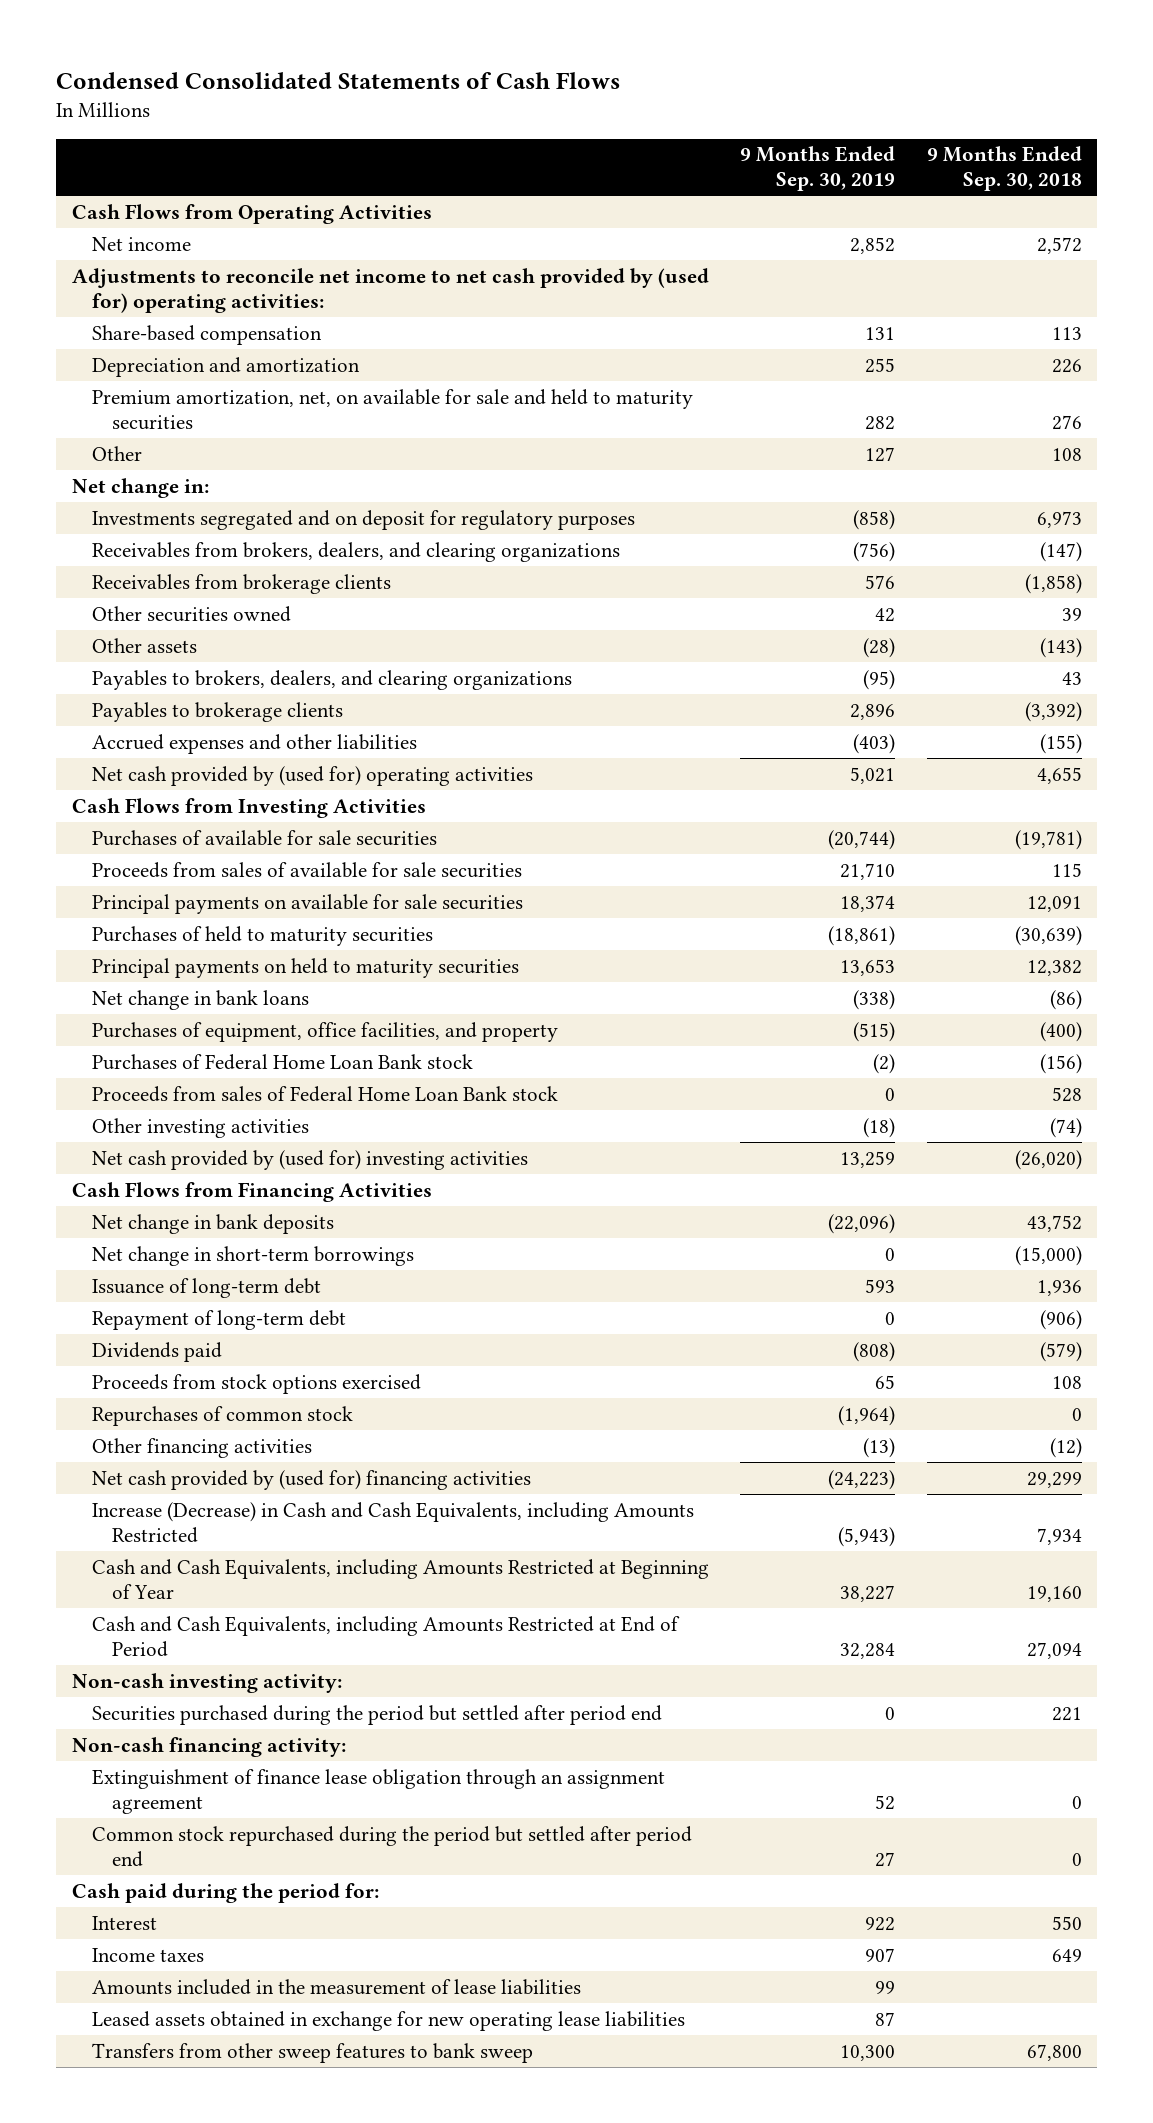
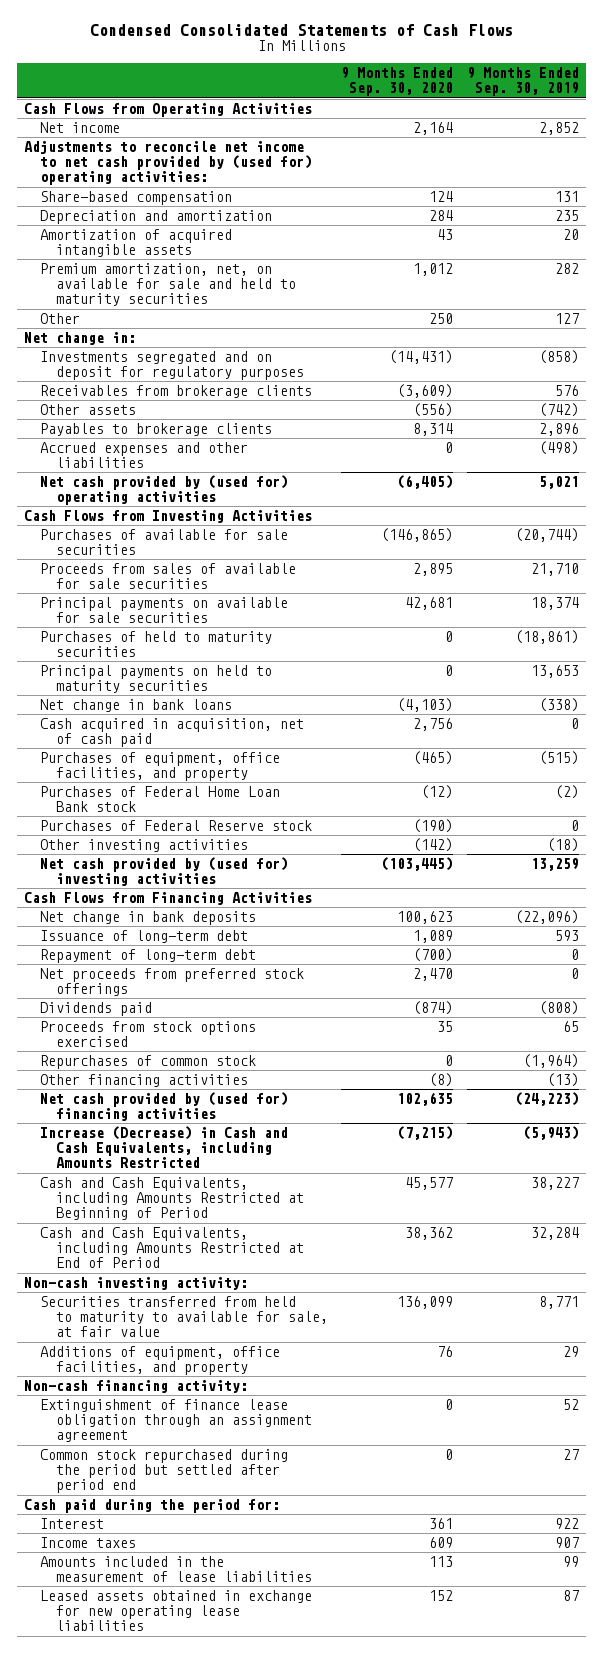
[926,146,1082,192] 9 Months Ended Sep. 30, 2018 -> none
none -> [341,67,454,97] 9 Months Ended Sep. 30, 2020
[865,357,896,373] 255 -> [555,210,580,222] 235
none -> [39,229,232,258] Amortization of acquired intangible assets
[91,541,620,562] Receivables from brokers, dealers, and clearing organizations -> none
[91,605,291,622] Other securities owned -> none
[91,669,572,690] Payables to brokers, dealers, and clearing organizations -> none
[863,637,896,658] (28) -> [539,403,580,418] (742)
[853,733,896,754] (403) -> [539,441,580,456] (498)
none -> [39,718,304,748] Cash acquired in acquisition, net of cash paid
[91,1085,558,1102] Proceeds from sales of Federal Home Loan Bank stock -> none
none -> [39,820,312,832] Purchases of Federal Reserve stock
[91,1245,414,1266] Net change in short-term borrowings -> none
none -> [39,968,304,997] Net proceeds from preferred stock offerings
[91,1558,709,1599] Cash and Cash Equivalents, including Amounts Restricted at Beginning of Year -> [39,1177,304,1221] Cash and Cash Equivalents, including Amounts Restricted at Beginning of Period
[91,1704,662,1725] Securities purchased during the period but settled after period end -> none
none -> [39,1296,328,1338] Securities transferred from held to maturity to available for sale, at fair value
none -> [39,1346,280,1376] Additions of equipment, office facilities, and property
[91,2042,533,2063] Transfers from other sweep features to bank sweep -> none

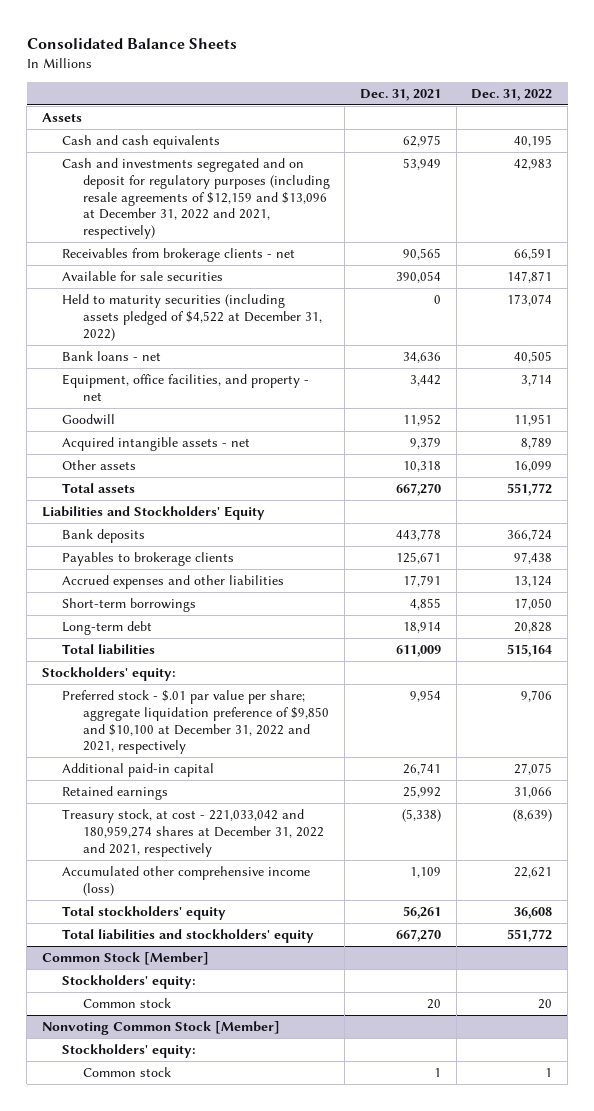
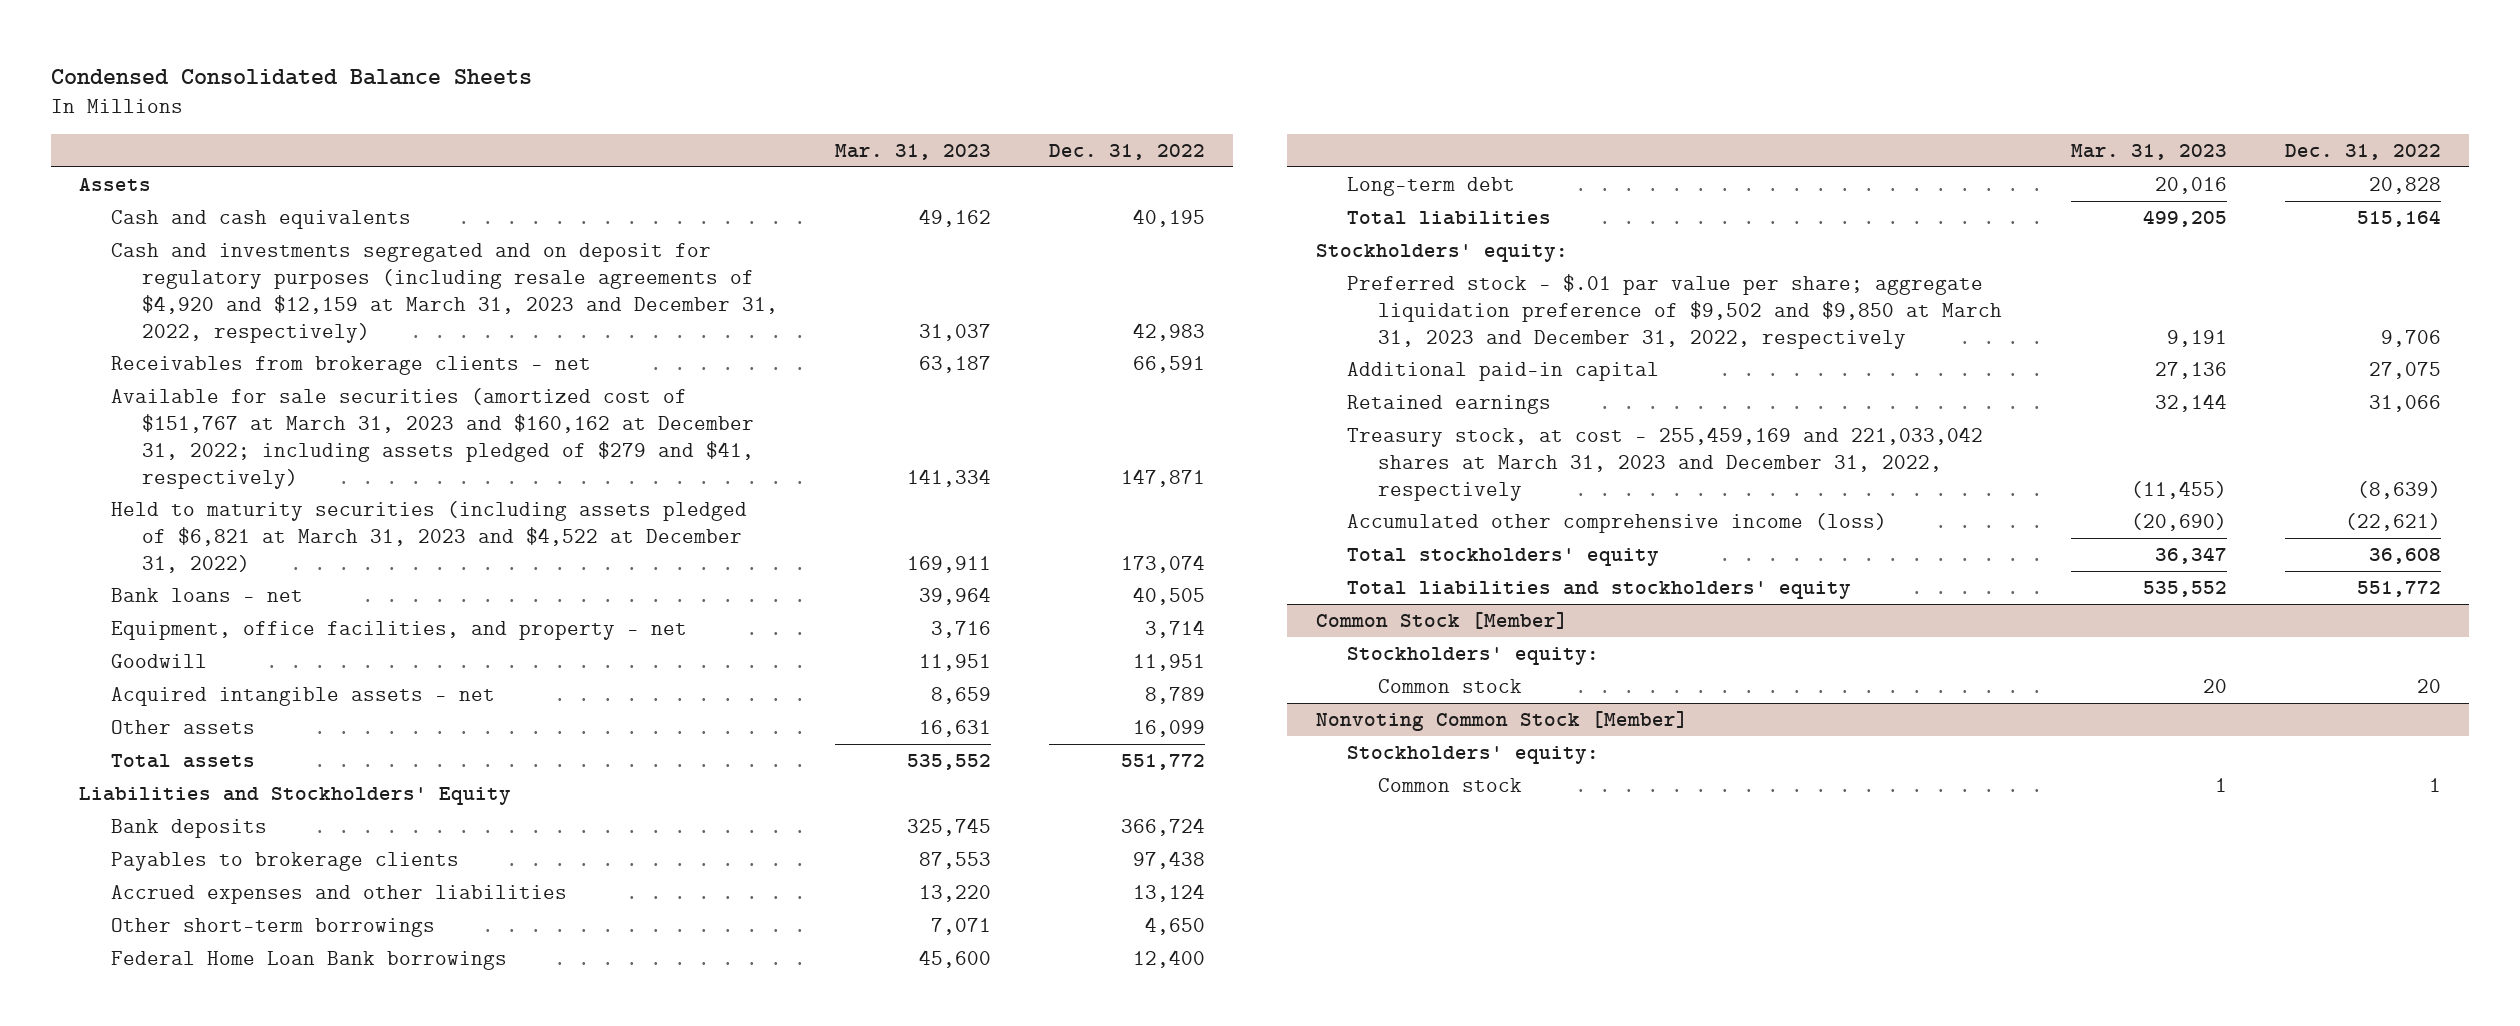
[26,37,237,49] Consolidated Balance Sheets -> [50,68,532,85] Condensed Consolidated Balance Sheets
[360,88,442,101] Dec. 31, 2021 -> none
none -> [835,144,992,161] Mar. 31, 2023
[62,158,330,240] Cash and investments segregated and on deposit for regulatory purposes (including resale agreements of $12,159 and $13,096 at December 31, 2022 and 2021, respectively) -> [110,242,778,343] Cash and investments segregated and on deposit for regulatory purposes (including resale agreements of $4,920 and $12,159 at March 31, 2023 and December 31, 2022, respectively)
[62,271,224,282] Available for sale securities -> [110,387,754,489] Available for sale securities (amortized cost of $151,767 at March 31, 2023 and $160,162 at December 31, 2022; including assets pledged of $279 and $41, respectively)
[62,294,322,341] Held to maturity securities (including assets pledged of $4,522 at December 31, 2022) -> [110,500,747,573] Held to maturity securities (including assets pledged of $6,821 at March 31, 2023 and $4,522 at December 31, 2022)
[62,598,197,613] Short-term borrowings -> [110,917,435,937] Other short-term borrowings
[514,598,553,611] 17,050 -> [1144,916,1205,935] 4,650
none -> [110,950,507,970] Federal Home Loan Bank borrowings
[62,690,329,755] Preferred stock - $.01 par value per share; aggregate liquidation preference of $9,850 and $10,100 at December 31, 2022 and 2021, respectively -> [1346,273,2002,349] Preferred stock - $.01 par value per share; aggregate liquidation preference of $9,502 and $9,850 at March 31, 2023 and December 31, 2022, respectively
[62,809,324,857] Treasury stock, at cost - 221,033,042 and 180,959,274 shares at December 31, 2022 and 2021, respectively -> [1346,426,1983,501] Treasury stock, at cost - 255,459,169 and 221,033,042 shares at March 31, 2023 and December 31, 2022, respectively
[514,867,553,879] 22,621 -> [2344,512,2441,531] (22,621)

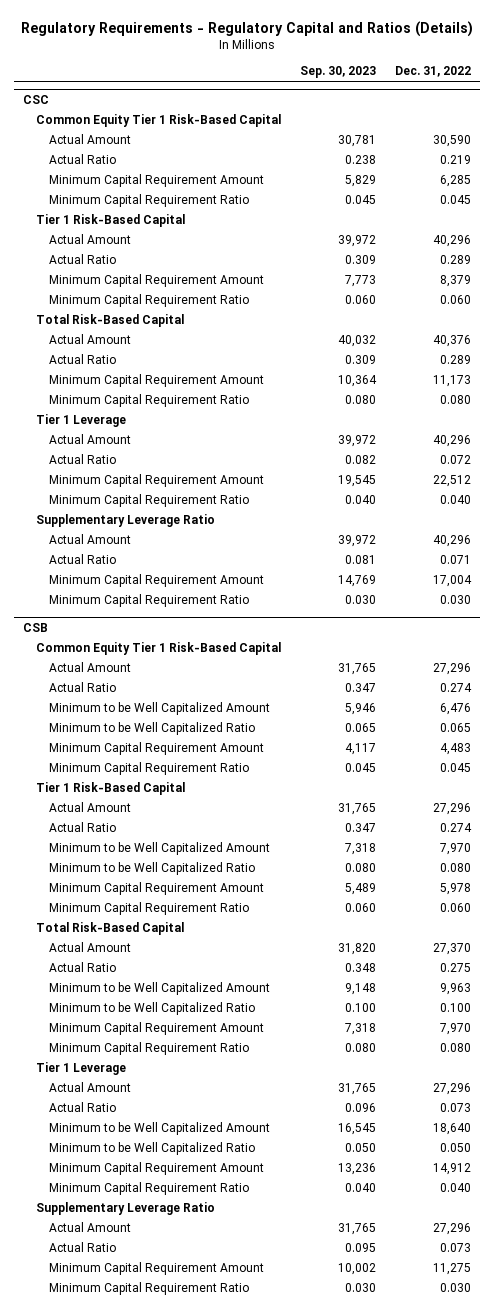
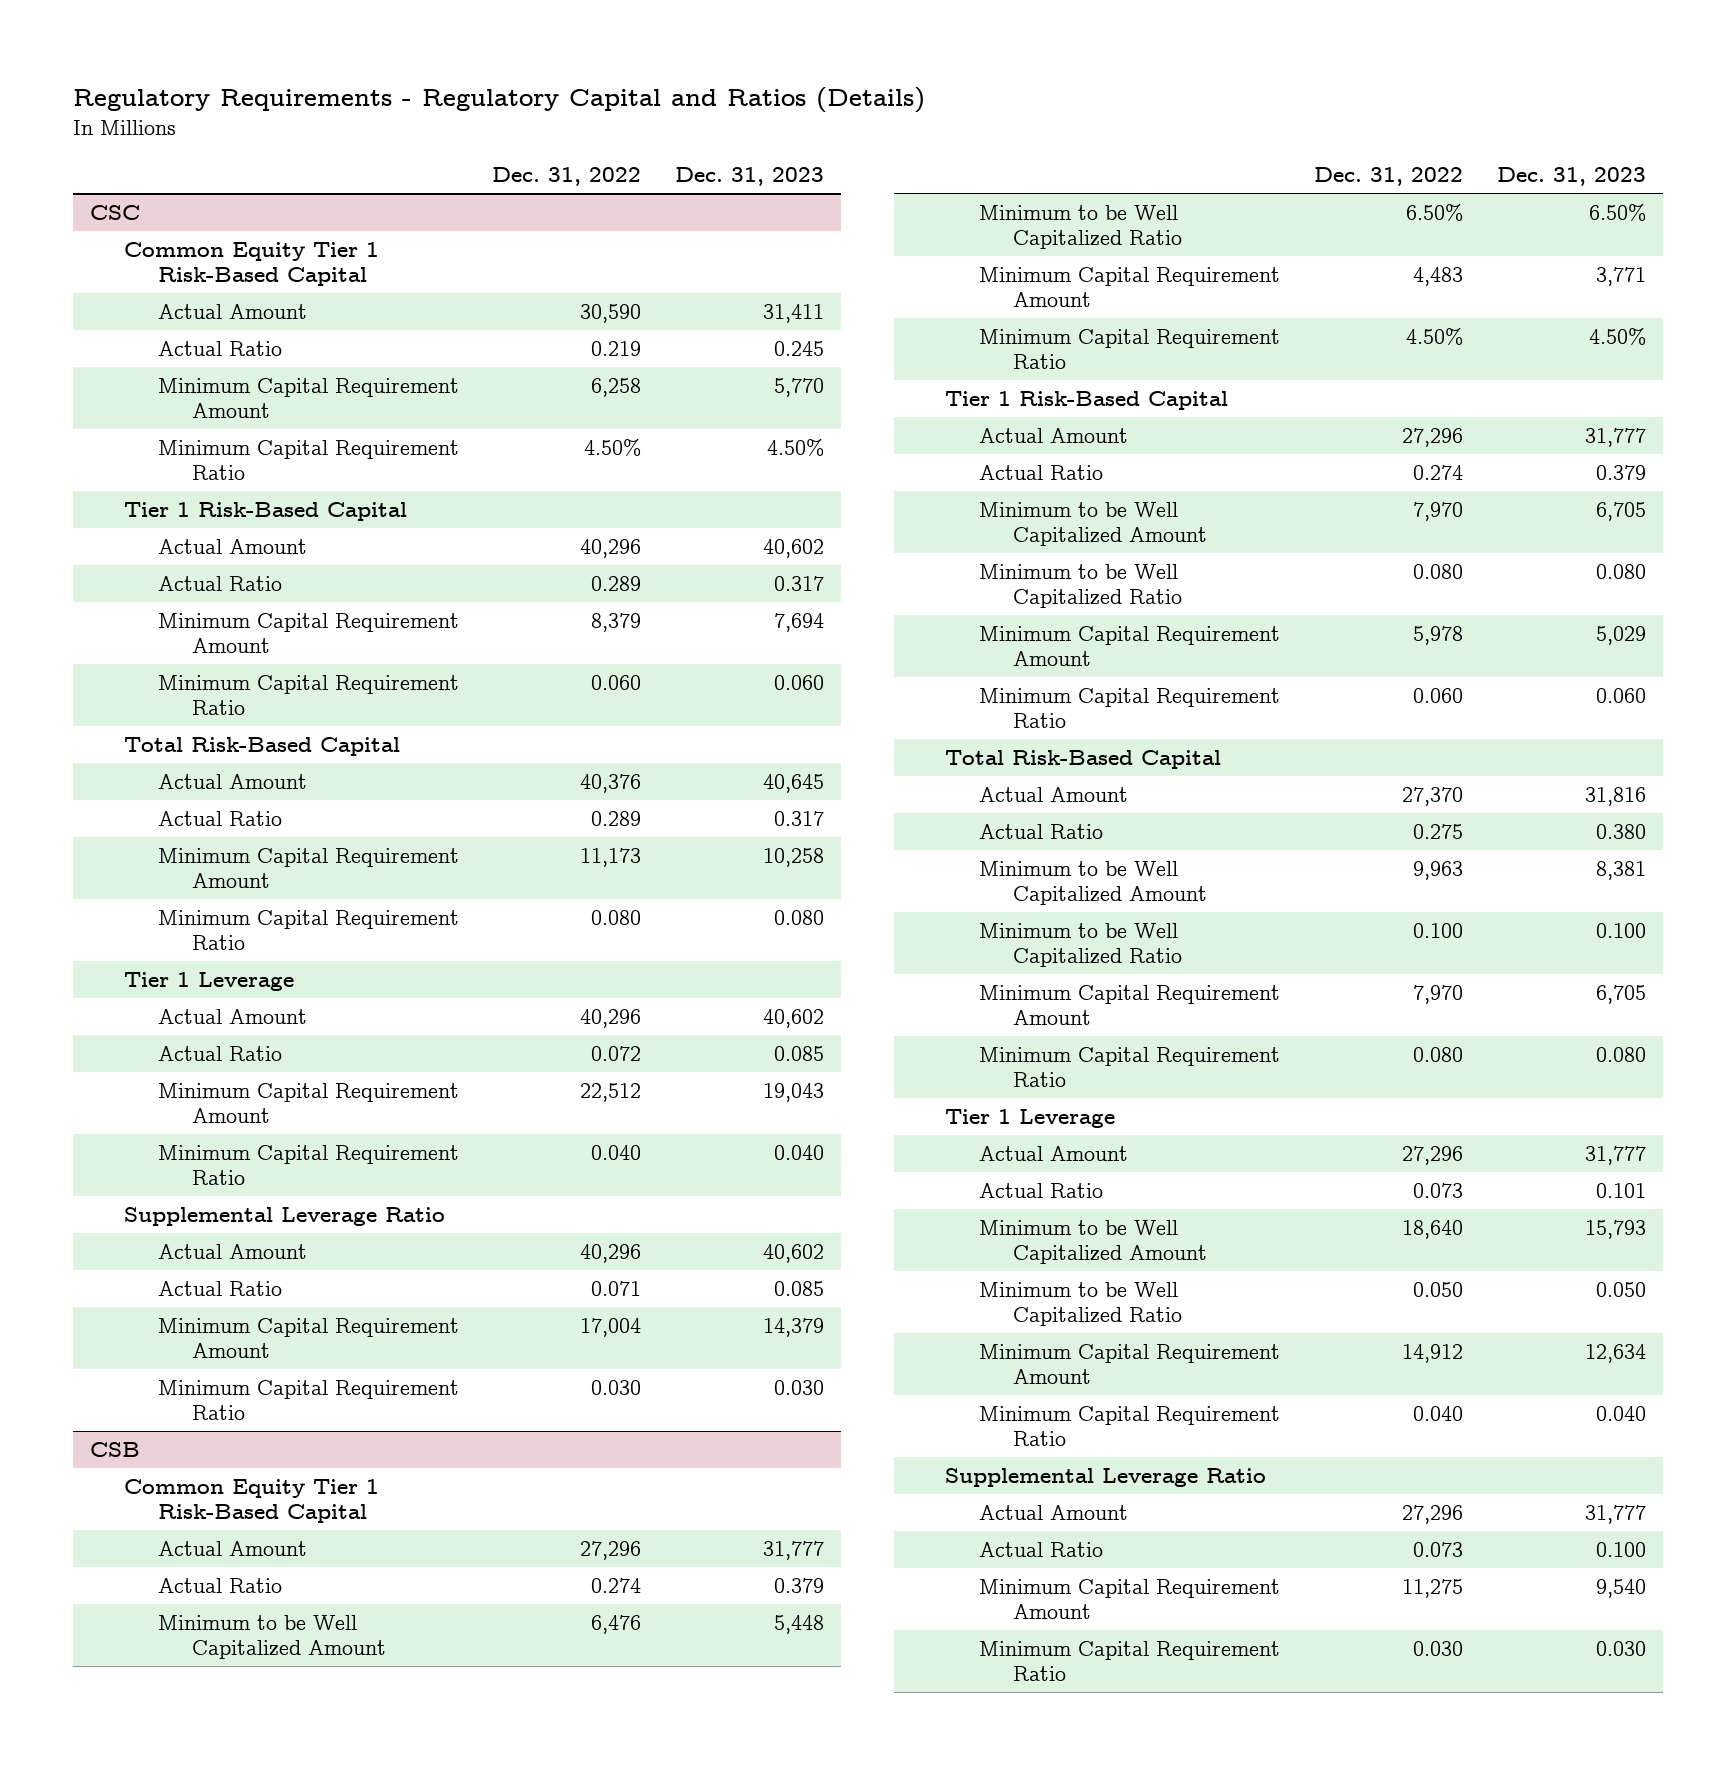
[299,66,376,79] Sep. 30, 2023 -> none
none -> [674,167,824,187] Dec. 31, 2023
[439,175,471,188] 6,285 -> [591,377,642,397] 6,258
[439,195,471,205] 0.045 -> [584,437,642,456] 4.50%
[35,514,215,528] Supplementary Leverage Ratio -> [123,1206,445,1226] Supplemental Leverage Ratio
[439,723,471,733] 0.065 -> [1405,202,1463,221] 6.50%
[439,763,471,773] 0.045 -> [1405,326,1463,345] 4.50%
[35,1202,215,1216] Supplementary Leverage Ratio -> [945,1467,1267,1487] Supplemental Leverage Ratio

